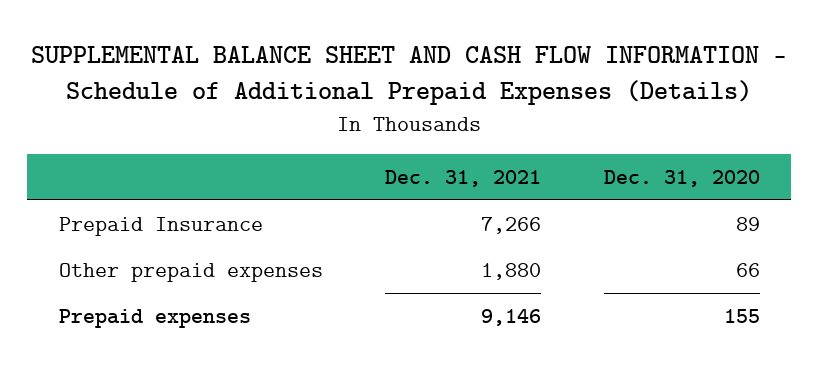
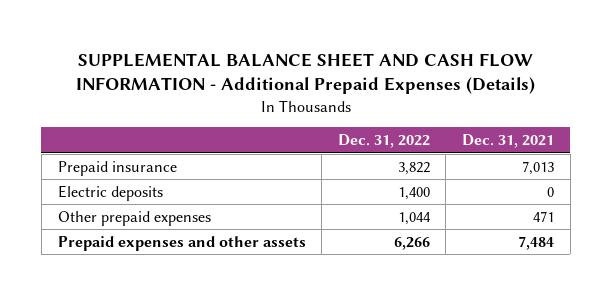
[31,46,788,106] SUPPLEMENTAL BALANCE SHEET AND CASH FLOW INFORMATION - Schedule of Additional Prepaid Expenses (Details) -> [75,52,535,95] SUPPLEMENTAL BALANCE SHEET AND CASH FLOW INFORMATION - Additional Prepaid Expenses (Details)
[603,169,760,187] Dec. 31, 2020 -> none
none -> [337,134,430,149] Dec. 31, 2022
[58,216,263,236] Prepaid Insurance -> [57,160,177,176] Prepaid insurance
[481,216,542,234] 7,266 -> [522,160,555,175] 7,013
none -> [57,184,163,201] Electric deposits
[481,262,542,280] 1,880 -> [533,210,555,222] 471
[58,308,251,328] Prepaid expenses -> [57,235,306,251] Prepaid expenses and other assets
[481,308,542,326] 9,146 -> [518,235,555,250] 7,484

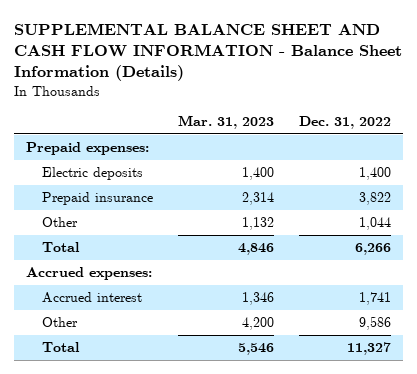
[75,52,535,95] SUPPLEMENTAL BALANCE SHEET AND CASH FLOW INFORMATION - Additional Prepaid Expenses (Details) -> [14,23,403,82] SUPPLEMENTAL BALANCE SHEET AND CASH FLOW INFORMATION - Balance Sheet Information (Details)
[462,134,555,149] Dec. 31, 2021 -> none
none -> [177,115,274,130] Mar. 31, 2023
none -> [26,141,150,155] Prepaid expenses:
[57,160,177,176] Prepaid insurance -> [42,191,154,205] Prepaid insurance
[57,210,211,226] Other prepaid expenses -> [42,216,79,227] Other
[57,235,306,251] Prepaid expenses and other assets -> [42,241,81,252] Total
none -> [26,266,153,280] Accrued expenses:
none -> [42,291,143,303] Accrued interest
none -> [42,316,79,327] Other
none -> [42,341,81,352] Total

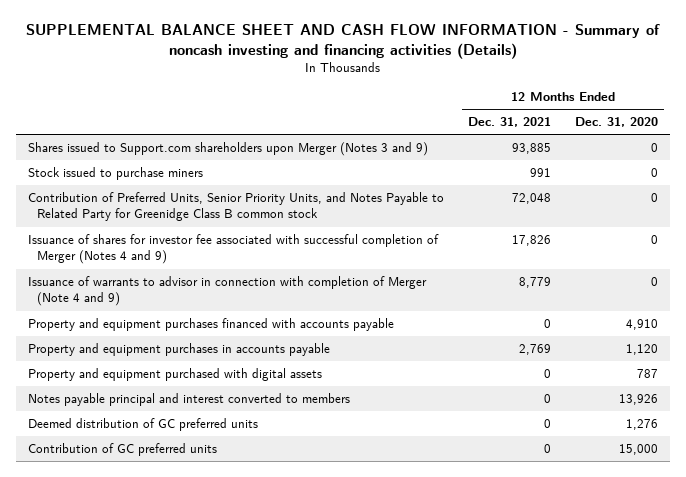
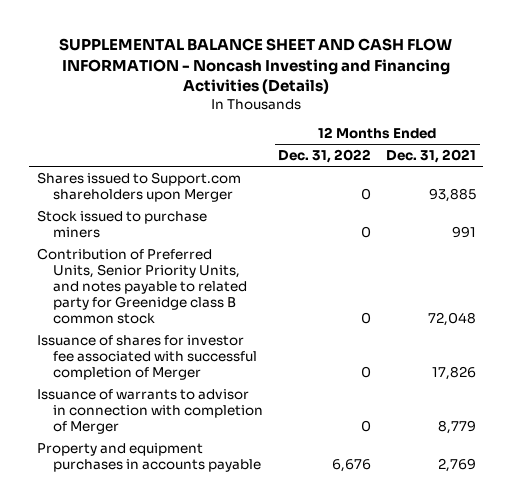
[25,24,660,59] SUPPLEMENTAL BALANCE SHEET AND CASH FLOW INFORMATION - Summary of noncash investing and financing activities (Details) -> [59,37,453,95] SUPPLEMENTAL BALANCE SHEET AND CASH FLOW INFORMATION - Noncash Investing and Financing Activities (Details)
[575,117,659,128] Dec. 31, 2020 -> none
none -> [278,149,372,164] Dec. 31, 2022
[27,141,428,156] Shares issued to Support.com shareholders upon Merger (Notes 3 and 9) -> [36,171,241,202] Shares issued to Support.com shareholders upon Merger
[27,317,394,331] Property and equipment purchases financed with accounts payable -> none
[27,191,444,222] Contribution of Preferred Units, Senior Priority Units, and Notes Payable to Related Party for Greenidge Class B common stock -> [36,247,248,324] Contribution of Preferred Units, Senior Priority Units, and notes payable to related party for Greenidge class B common stock
[27,233,439,265] Issuance of shares for investor fee associated with successful completion of Merger (Notes 4 and 9) -> [36,334,258,380] Issuance of shares for investor fee associated with successful completion of Merger
[27,275,427,307] Issuance of warrants to advisor in connection with completion of Merger (Note 4 and 9) -> [36,388,264,434] Issuance of warrants to advisor in connection with completion of Merger
[27,367,322,381] Property and equipment purchased with digital assets -> none
[27,392,350,406] Notes payable principal and interest converted to members -> none
[27,417,258,431] Deemed distribution of GC preferred units -> none
[27,442,217,456] Contribution of GC preferred units -> none

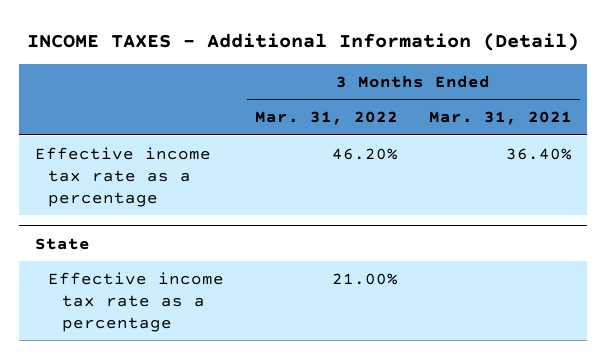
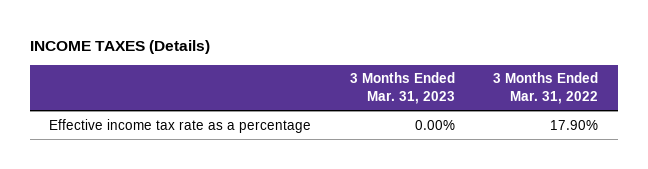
[27,32,580,51] INCOME TAXES - Additional Information (Detail) -> [29,40,210,55] INCOME TAXES (Details)
[428,111,572,126] Mar. 31, 2021 -> none
none -> [349,72,455,104] 3 Months Ended Mar. 31, 2023
[34,237,90,250] State -> none
[48,271,225,332] Effective income tax rate as a percentage -> none
[331,147,398,160] 46.20% -> [550,119,599,130] 17.90%

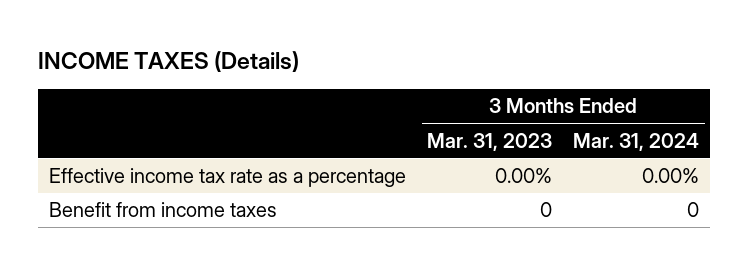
[493,72,599,104] 3 Months Ended Mar. 31, 2022 -> none
none -> [573,132,700,151] Mar. 31, 2024
none -> [48,202,277,218] Benefit from income taxes

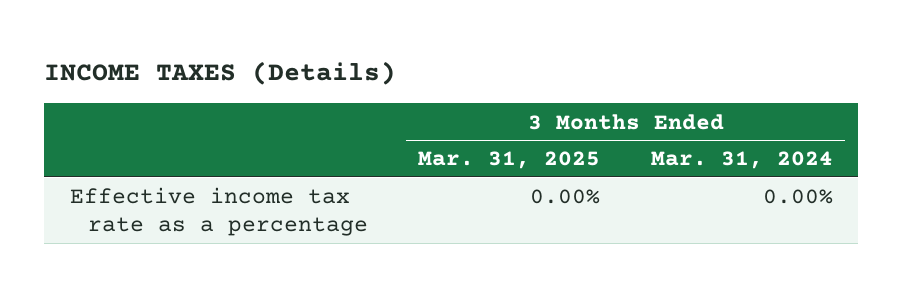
[427,132,553,151] Mar. 31, 2023 -> none
none -> [418,151,601,170] Mar. 31, 2025
[48,202,277,218] Benefit from income taxes -> none

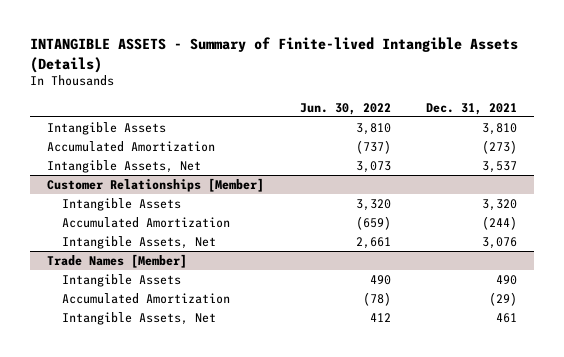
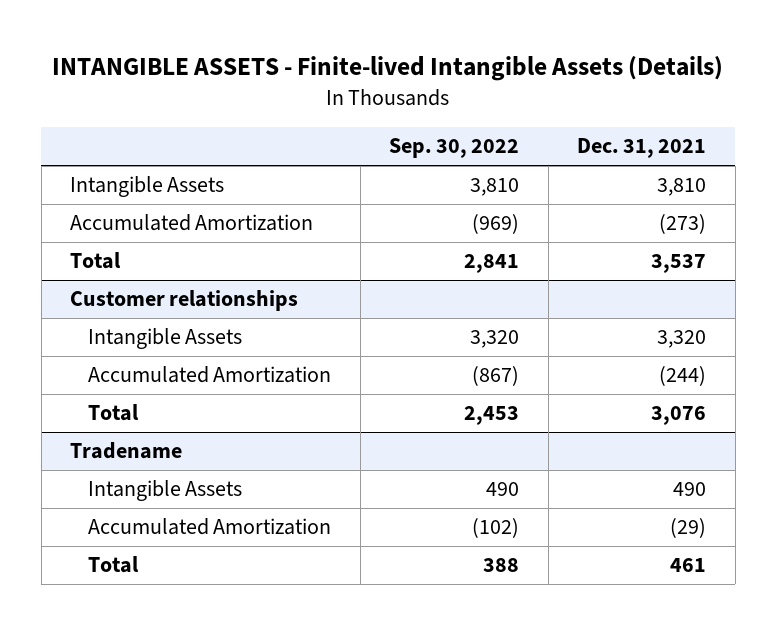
[29,37,518,73] INTANGIBLE ASSETS - Summary of Finite-lived Intangible Assets (Details) -> [52,56,724,82] INTANGIBLE ASSETS - Finite-lived Intangible Assets (Details)
[299,102,391,115] Jun. 30, 2022 -> none
none -> [389,138,520,159] Sep. 30, 2022
[47,159,202,173] Intangible Assets, Net -> [70,252,122,270] Total
[47,177,265,192] Customer Relationships [Member] -> [70,290,299,312] Customer relationships
[62,235,217,249] Intangible Assets, Net -> [88,404,140,422] Total
[47,253,188,268] Trade Names [Member] -> [70,442,183,460] Tradename
[62,311,217,325] Intangible Assets, Net -> [88,556,140,574] Total

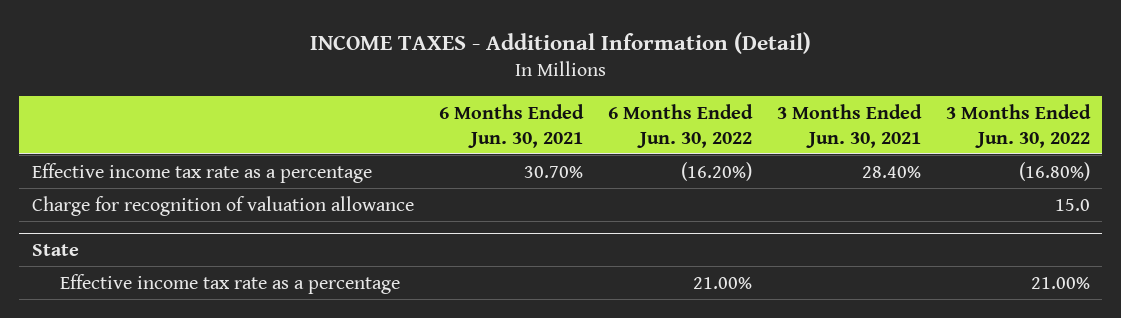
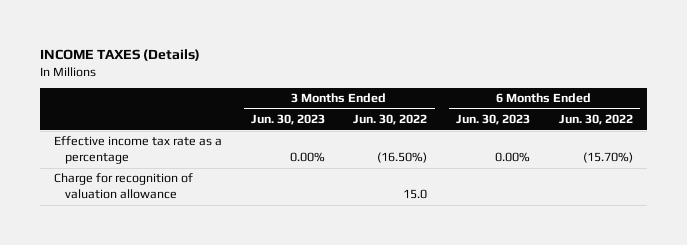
[309,31,811,54] INCOME TAXES - Additional Information (Detail) -> [39,48,200,61] INCOME TAXES (Details)
[438,103,584,148] 6 Months Ended Jun. 30, 2021 -> none
[776,103,922,148] 3 Months Ended Jun. 30, 2021 -> none
none -> [250,114,325,126] Jun. 30, 2023
none -> [456,114,531,126] Jun. 30, 2023
[680,161,752,181] (16.20%) -> [582,152,633,164] (15.70%)
[1018,161,1090,181] (16.80%) -> [377,152,428,164] (16.50%)
[31,244,79,257] State -> none
[59,273,400,294] Effective income tax rate as a percentage -> none

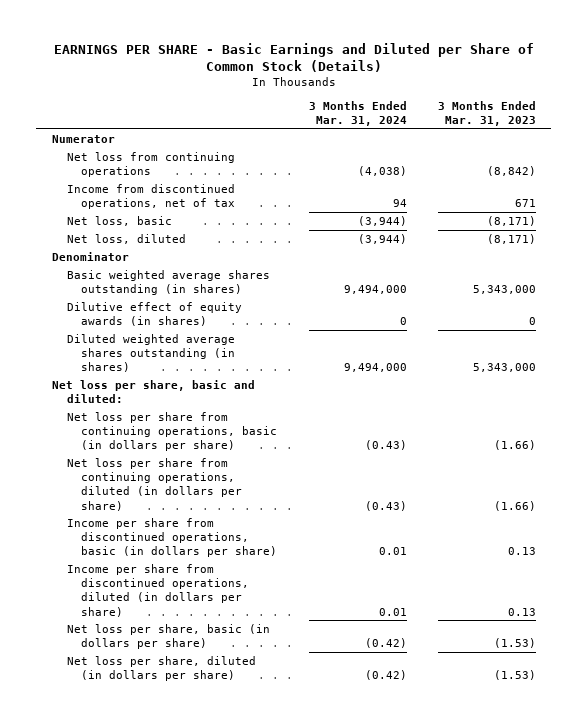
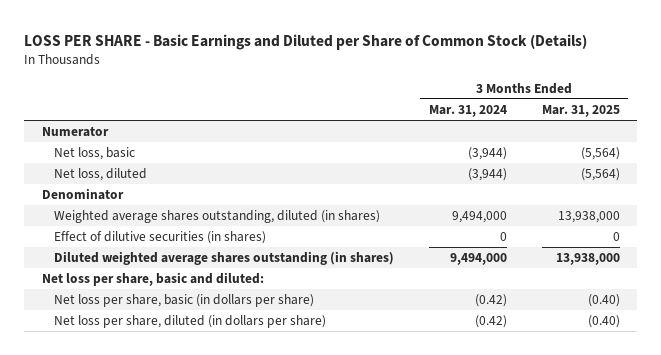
[53,42,534,72] EARNINGS PER SHARE - Basic Earnings and Diluted per Share of Common Stock (Details) -> [24,33,588,50] LOSS PER SHARE - Basic Earnings and Diluted per Share of Common Stock (Details)
[437,100,536,127] 3 Months Ended Mar. 31, 2023 -> none
none -> [541,105,620,118] Mar. 31, 2025
[66,151,235,178] Net loss from continuing operations -> none
[66,183,236,210] Income from discontinued operations, net of tax -> none
[66,269,270,296] Basic weighted average shares outstanding (in shares) -> [53,210,380,224] Weighted average shares outstanding, diluted (in shares)
[66,301,242,327] Dilutive effect of equity awards (in shares) -> [53,231,266,245] Effect of dilutive securities (in shares)
[66,411,278,452] Net loss per share from continuing operations, basic (in dollars per share) -> none
[66,457,243,511] Net loss per share from continuing operations, diluted (in dollars per share) -> none
[66,517,278,558] Income per share from discontinued operations, basic (in dollars per share) -> none
[66,563,250,617] Income per share from discontinued operations, diluted (in dollars per share) -> none

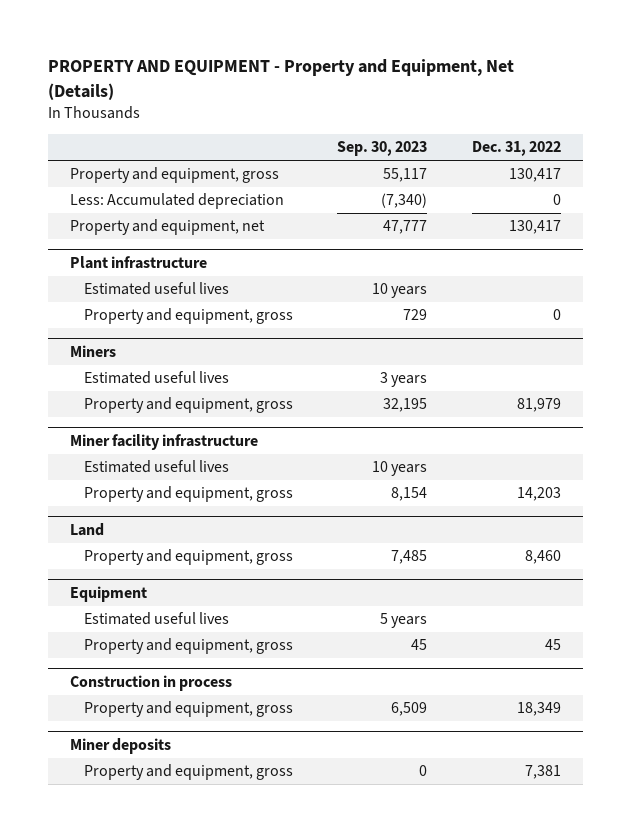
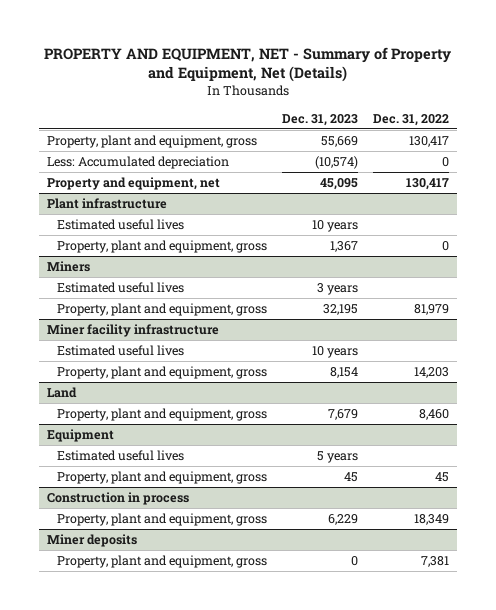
[47,59,514,100] PROPERTY AND EQUIPMENT - Property and Equipment, Net (Details) -> [44,46,452,83] PROPERTY AND EQUIPMENT, NET - Summary of Property and Equipment, Net (Details)
[337,141,428,157] Sep. 30, 2023 -> none
none -> [282,113,359,126] Dec. 31, 2023
[69,167,279,184] Property and equipment, gross -> [46,134,257,148] Property, plant and equipment, gross
[83,308,293,325] Property and equipment, gross -> [56,239,267,253] Property, plant and equipment, gross
[83,397,293,414] Property and equipment, gross -> [56,302,267,316] Property, plant and equipment, gross
[83,486,293,503] Property and equipment, gross -> [56,365,267,379] Property, plant and equipment, gross
[83,549,293,566] Property and equipment, gross -> [56,407,267,421] Property, plant and equipment, gross
[83,638,293,655] Property and equipment, gross -> [56,470,267,484] Property, plant and equipment, gross
[83,701,293,718] Property and equipment, gross -> [56,512,267,526] Property, plant and equipment, gross
[83,764,293,781] Property and equipment, gross -> [56,554,267,568] Property, plant and equipment, gross

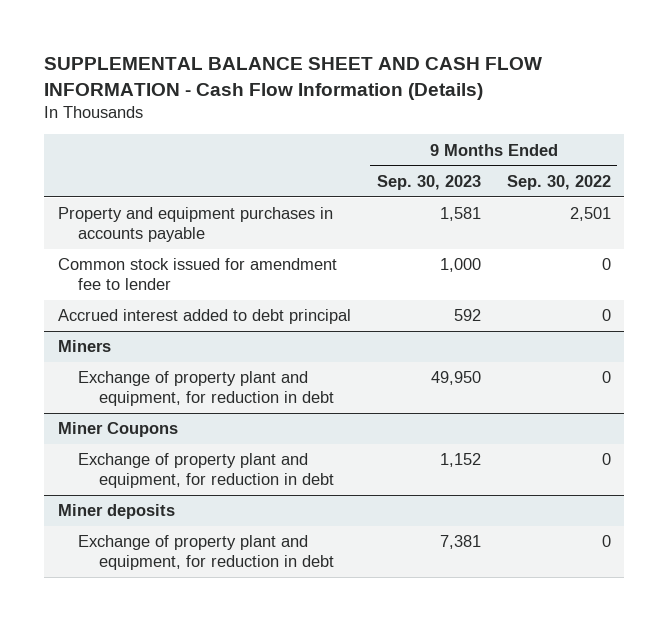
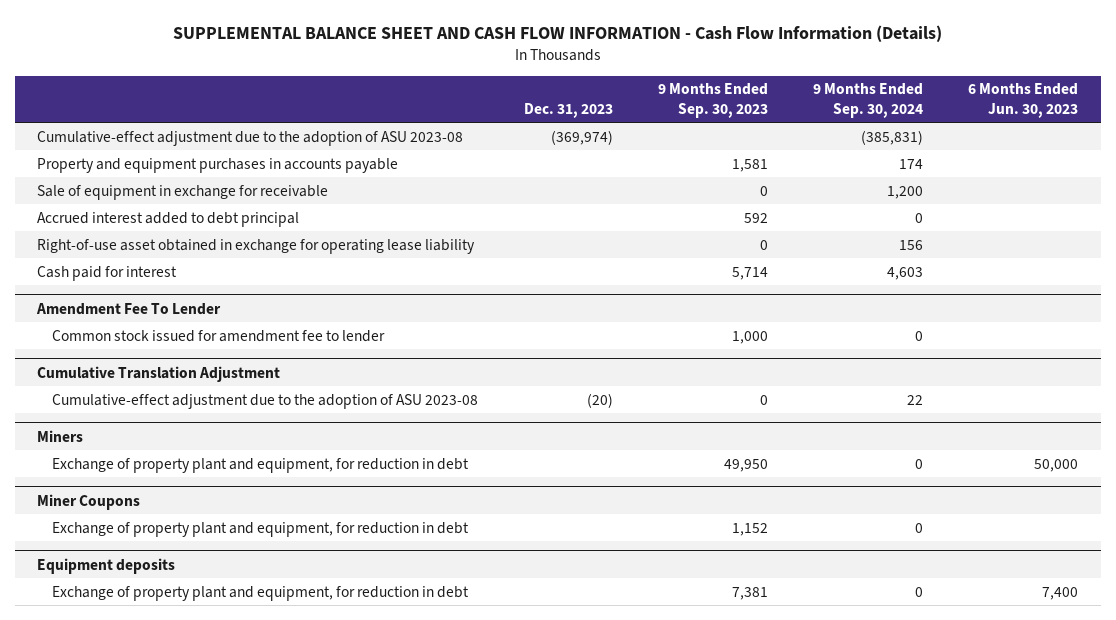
[506,174,611,190] Sep. 30, 2022 -> none
none -> [523,103,613,119] Dec. 31, 2023
none -> [813,83,924,119] 9 Months Ended Sep. 30, 2024
none -> [968,83,1079,119] 6 Months Ended Jun. 30, 2023
none -> [37,130,464,146] Cumulative-effect adjustment due to the adoption of ASU 2023-08
[57,258,337,290] Common stock issued for amendment fee to lender -> none
none -> [37,184,329,200] Sale of equipment in exchange for receivable
none -> [37,238,476,254] Right-of-use asset obtained in exchange for operating lease liability
none -> [37,265,178,281] Cash paid for interest
none -> [36,302,222,315] Amendment Fee To Lender
none -> [52,329,386,342] Common stock issued for amendment fee to lender
none -> [37,365,281,382] Cumulative Translation Adjustment
none -> [52,393,479,409] Cumulative-effect adjustment due to the adoption of ASU 2023-08
[57,504,175,520] Miner deposits -> [37,557,176,574] Equipment deposits

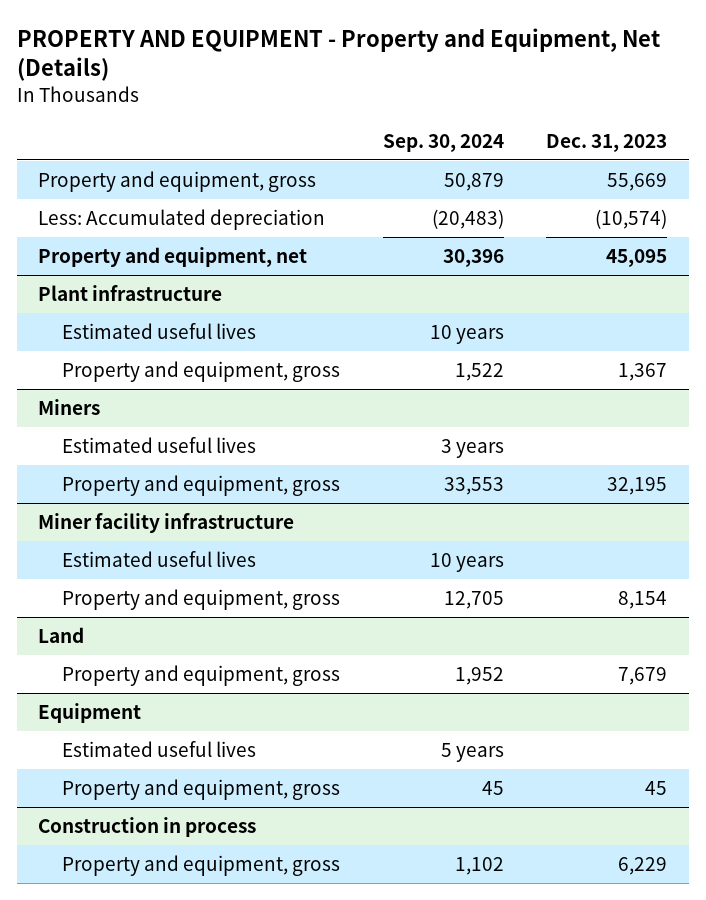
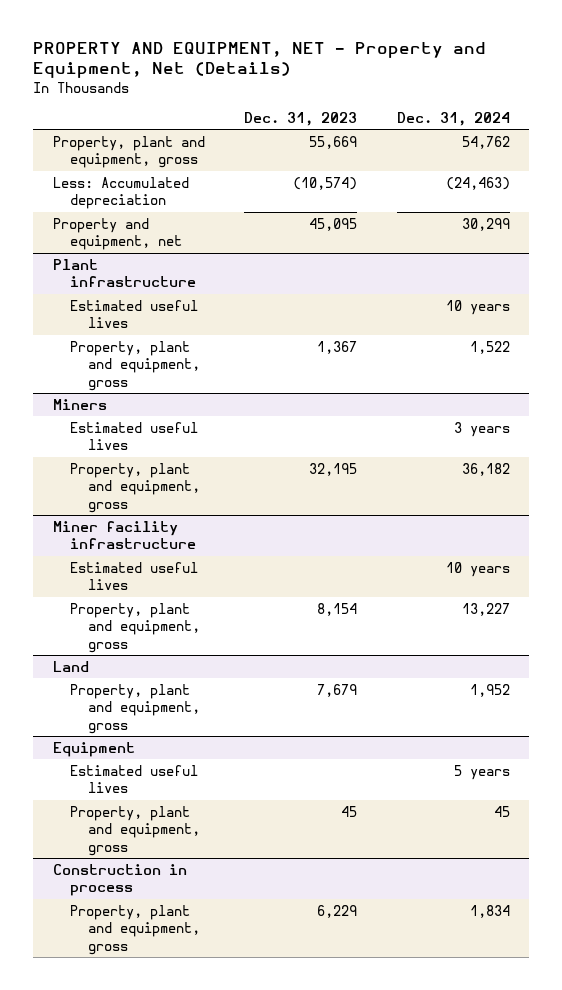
[16,27,660,82] PROPERTY AND EQUIPMENT - Property and Equipment, Net (Details) -> [32,41,486,79] PROPERTY AND EQUIPMENT, NET - Property and Equipment, Net (Details)
[382,133,504,152] Sep. 30, 2024 -> none
none -> [396,111,510,126] Dec. 31, 2024
[38,171,317,193] Property and equipment, gross -> [52,135,205,169] Property, plant and equipment, gross
[61,361,340,383] Property and equipment, gross -> [70,340,201,391] Property, plant and equipment, gross
[61,475,340,497] Property and equipment, gross -> [70,462,201,513] Property, plant and equipment, gross
[61,589,340,611] Property and equipment, gross -> [70,602,201,653] Property, plant and equipment, gross
[61,665,340,687] Property and equipment, gross -> [70,683,201,734] Property, plant and equipment, gross
[61,779,340,801] Property and equipment, gross -> [70,805,201,856] Property, plant and equipment, gross
[61,855,340,877] Property and equipment, gross -> [70,904,201,955] Property, plant and equipment, gross

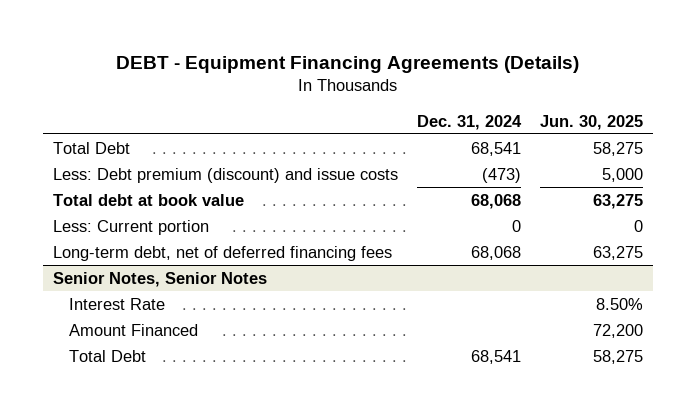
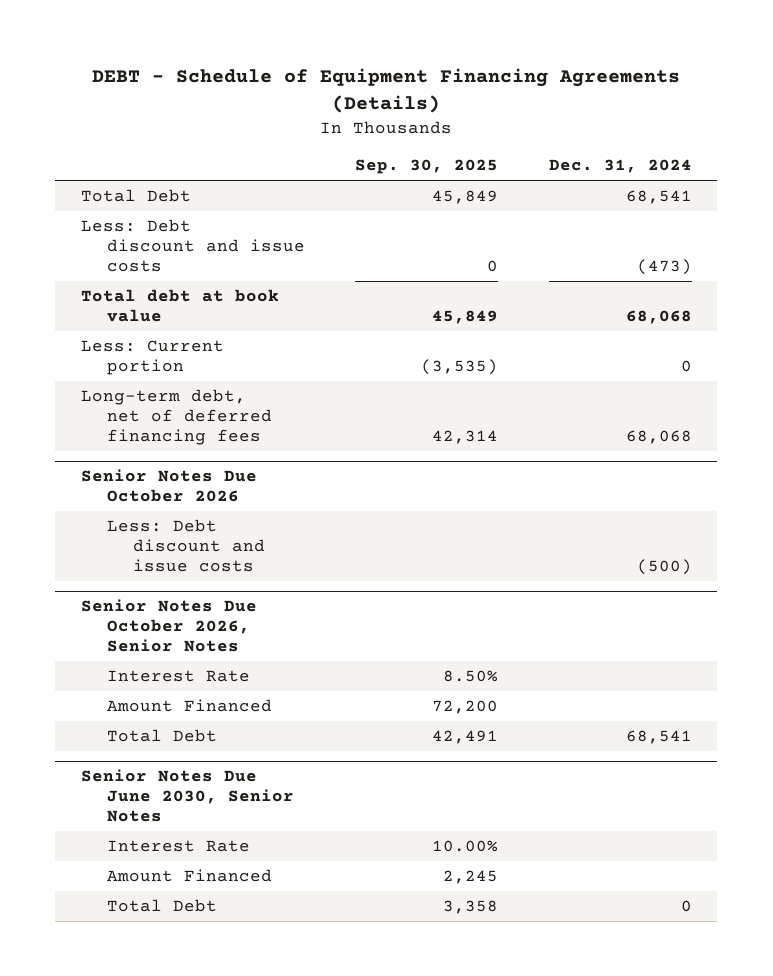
[116,55,580,73] DEBT - Equipment Financing Agreements (Details) -> [92,68,681,114] DEBT - Schedule of Equipment Financing Agreements (Details)
[540,114,644,130] Jun. 30, 2025 -> none
none -> [355,159,499,175] Sep. 30, 2025
[52,167,398,183] Less: Debt premium (discount) and issue costs -> [80,218,305,273] Less: Debt discount and issue costs
[52,271,267,287] Senior Notes, Senior Notes -> none
none -> [80,468,257,503] Senior Notes Due October 2026
none -> [106,518,266,573] Less: Debt discount and issue costs
none -> [80,598,257,653] Senior Notes Due October 2026, Senior Notes
none -> [80,768,294,823] Senior Notes Due June 2030, Senior Notes
none -> [106,839,250,852] Interest Rate
none -> [106,868,272,882] Amount Financed
none -> [106,898,217,912] Total Debt

